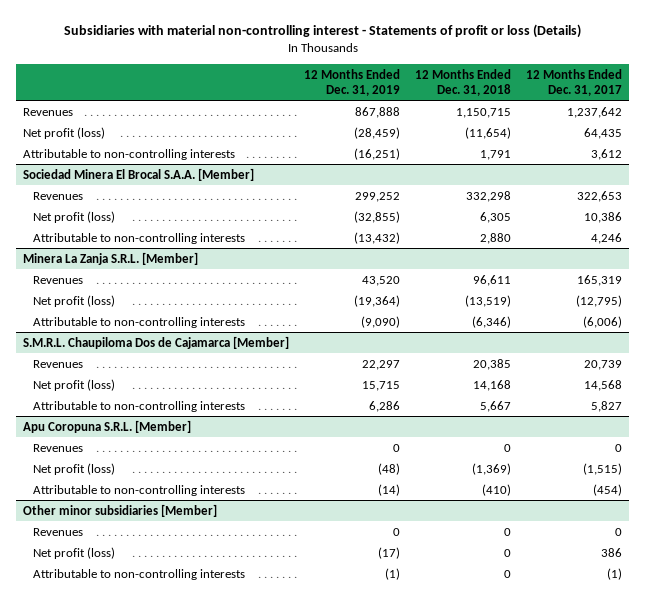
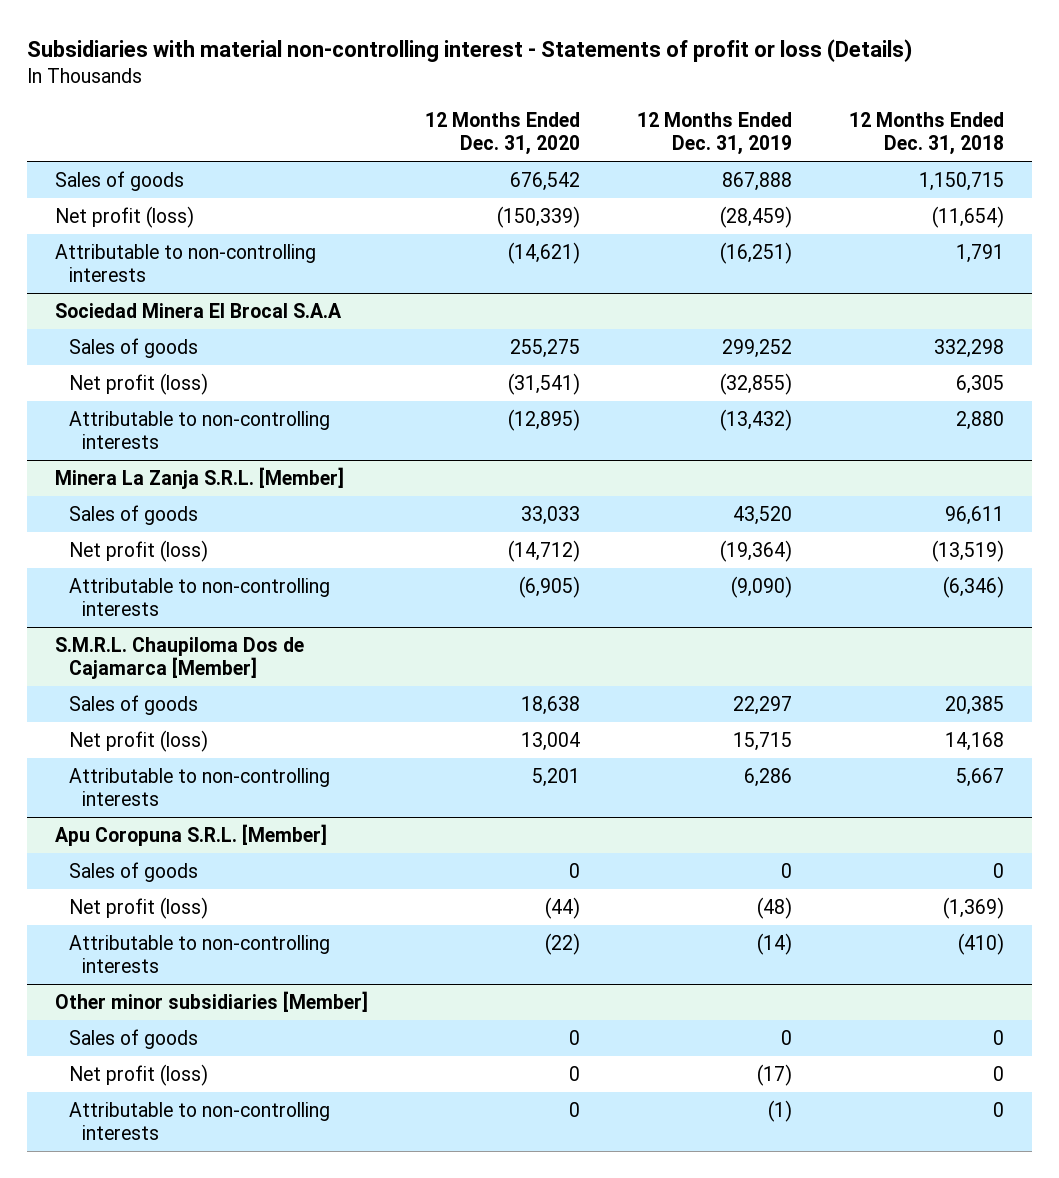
[525,68,622,96] 12 Months Ended Dec. 31, 2017 -> none
none -> [424,111,580,156] 12 Months Ended Dec. 31, 2020
[23,107,74,116] Revenues -> [55,170,185,191] Sales of goods
[23,167,255,181] Sociedad Minera El Brocal S.A.A. [Member] -> [55,302,343,318] Sociedad Minera El Brocal S.A.A
[33,191,84,200] Revenues -> [68,337,198,358] Sales of goods
[33,275,84,284] Revenues -> [68,504,198,525] Sales of goods
[33,359,84,368] Revenues -> [68,694,198,715] Sales of goods
[33,443,84,452] Revenues -> [68,861,198,882] Sales of goods
[33,527,84,536] Revenues -> [68,1028,198,1049] Sales of goods

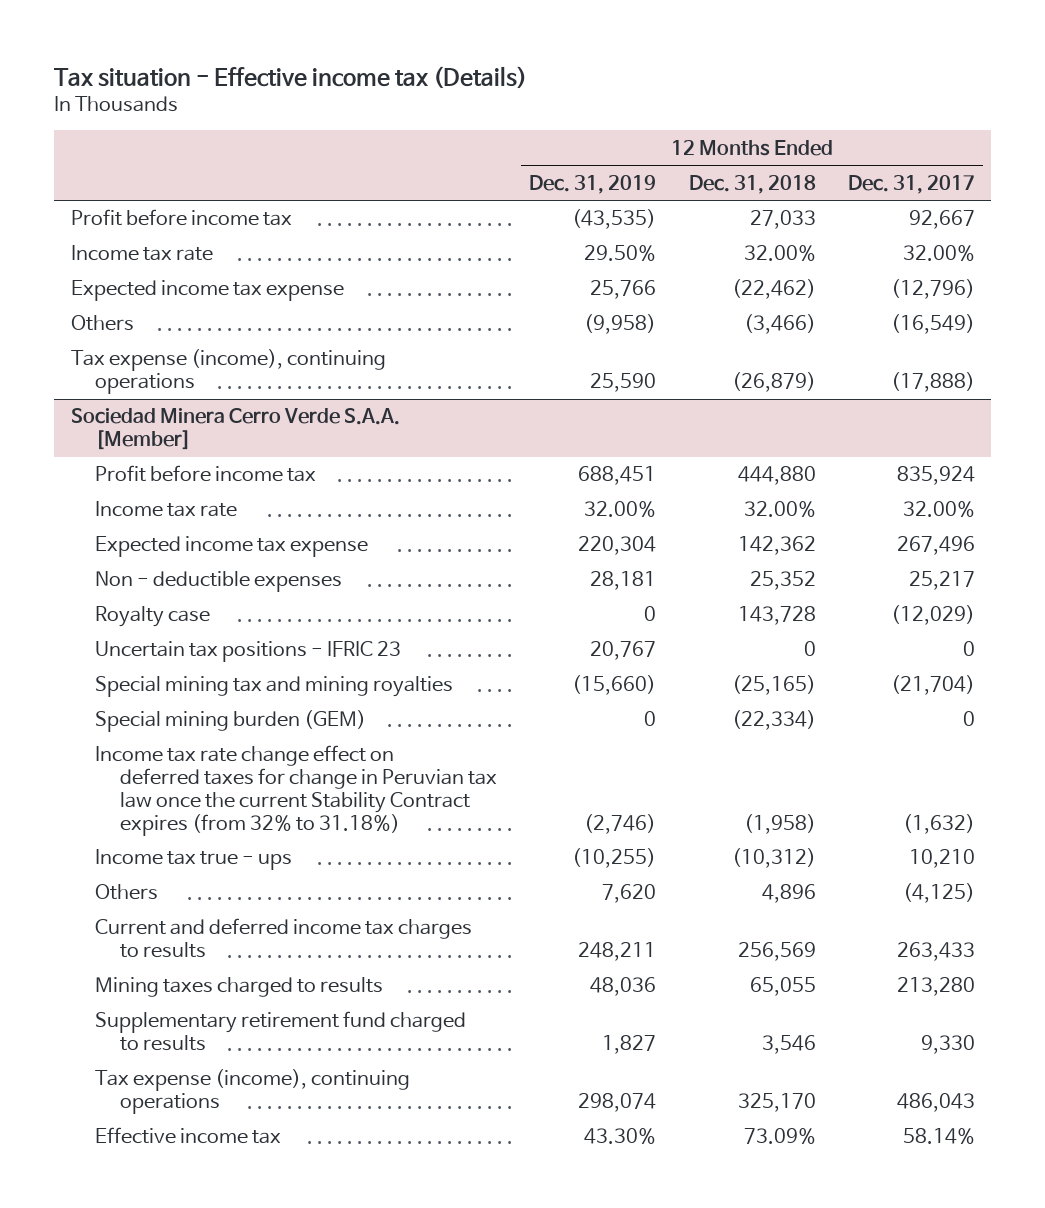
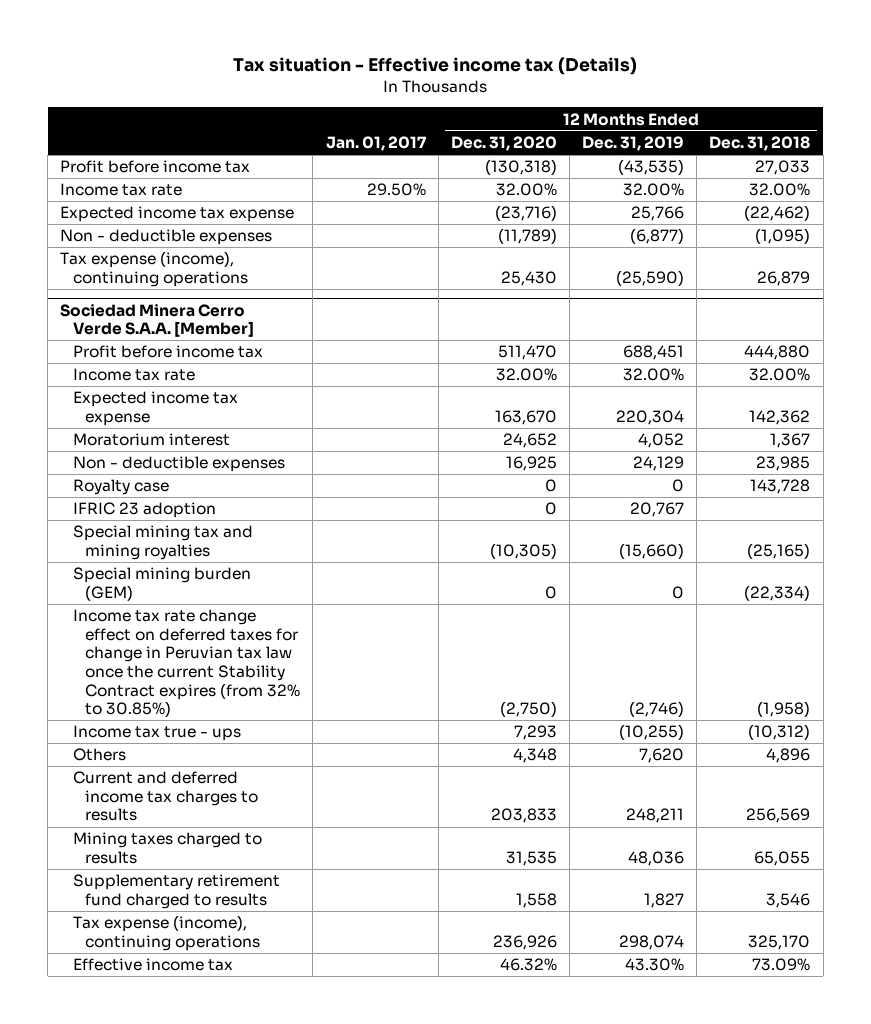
[847,174,975,194] Dec. 31, 2017 -> none
none -> [325,136,427,152] Jan. 01, 2017
none -> [450,136,557,152] Dec. 31, 2020
[584,245,657,262] 29.50% -> [623,183,685,197] 32.00%
[70,315,134,332] Others -> none
none -> [60,229,273,246] Non - deductible expenses
[590,373,657,393] 25,590 -> [616,269,685,286] (25,590)
[731,372,816,393] (26,879) -> [757,270,811,286] 26,879
none -> [72,433,230,447] Moratorium interest
[590,571,657,591] 28,181 -> [633,456,685,472] 24,129
[749,571,816,591] 25,352 -> [756,456,811,472] 23,985
[95,641,402,663] Uncertain tax positions - IFRIC 23 -> none
none -> [72,502,216,519] IFRIC 23 adoption
[95,745,498,836] Income tax rate change effect on deferred taxes for change in Peruvian tax law once the current Stability Contract expires (from 32% to 31.18%) -> [72,609,301,718] Income tax rate change effect on deferred taxes for change in Peruvian tax law once the current Stability Contract expires (from 32% to 30.85%)

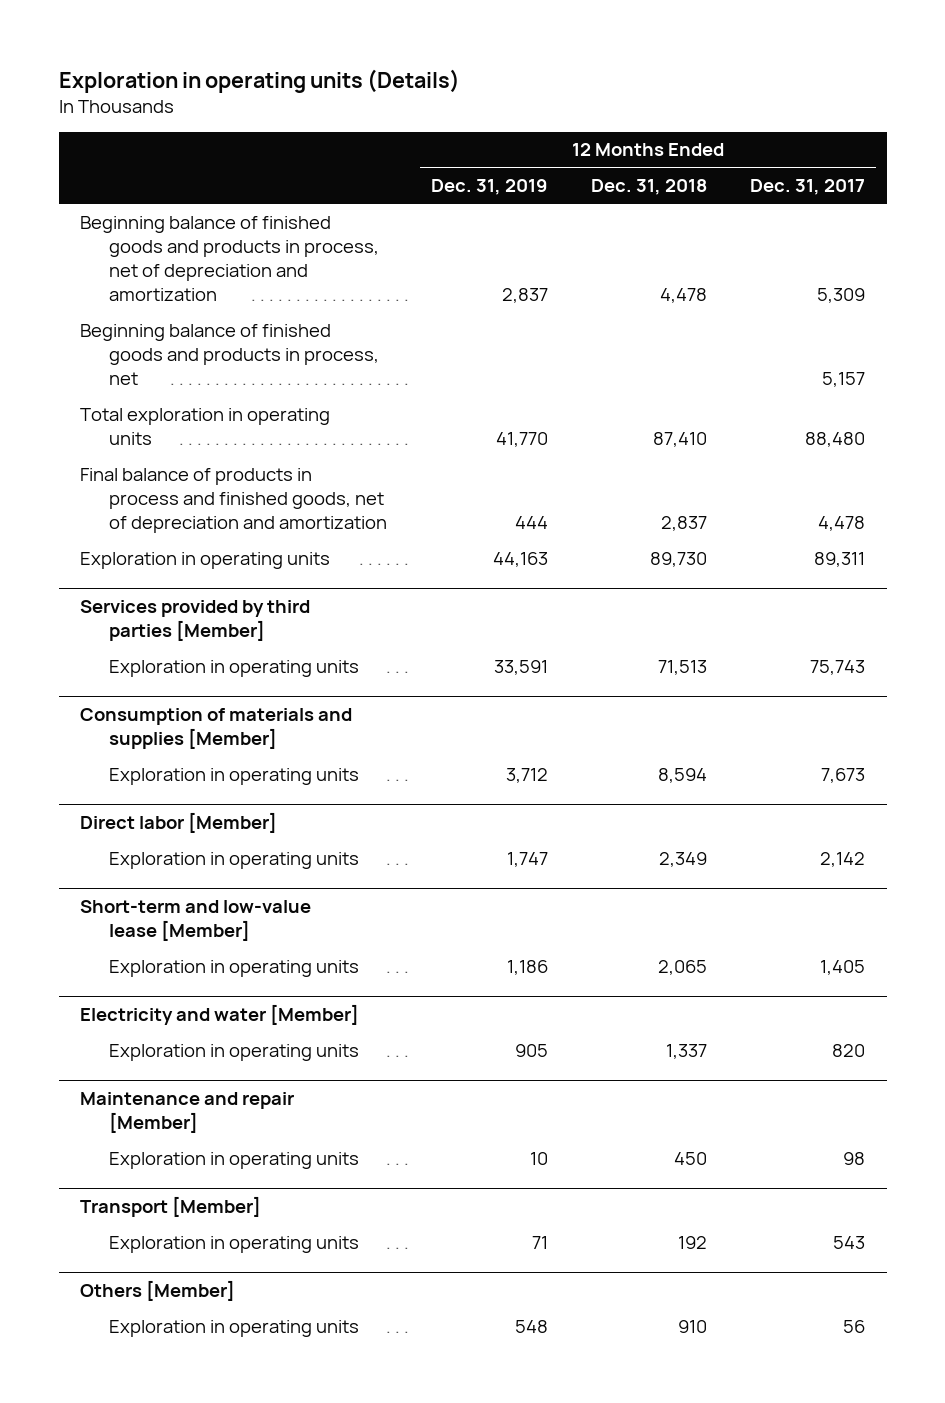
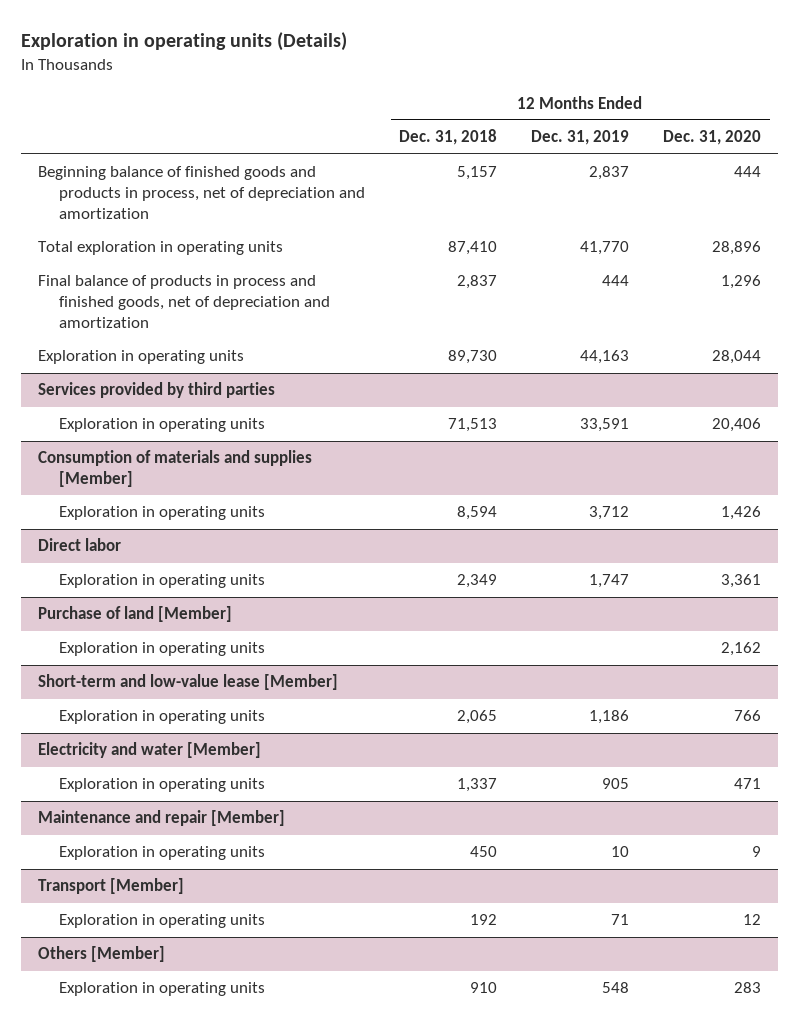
[750,179,866,196] Dec. 31, 2017 -> none
none -> [663,130,762,146] Dec. 31, 2020
[80,323,380,385] Beginning balance of finished goods and products in process, net -> none
[659,287,707,303] 4,478 -> [457,166,498,181] 5,157
[80,599,311,641] Services provided by third parties [Member] -> [37,382,275,399] Services provided by third parties
[80,811,278,833] Direct labor [Member] -> [37,538,121,552] Direct labor
none -> [37,606,232,623] Purchase of land [Member]
none -> [59,642,266,657] Exploration in operating units

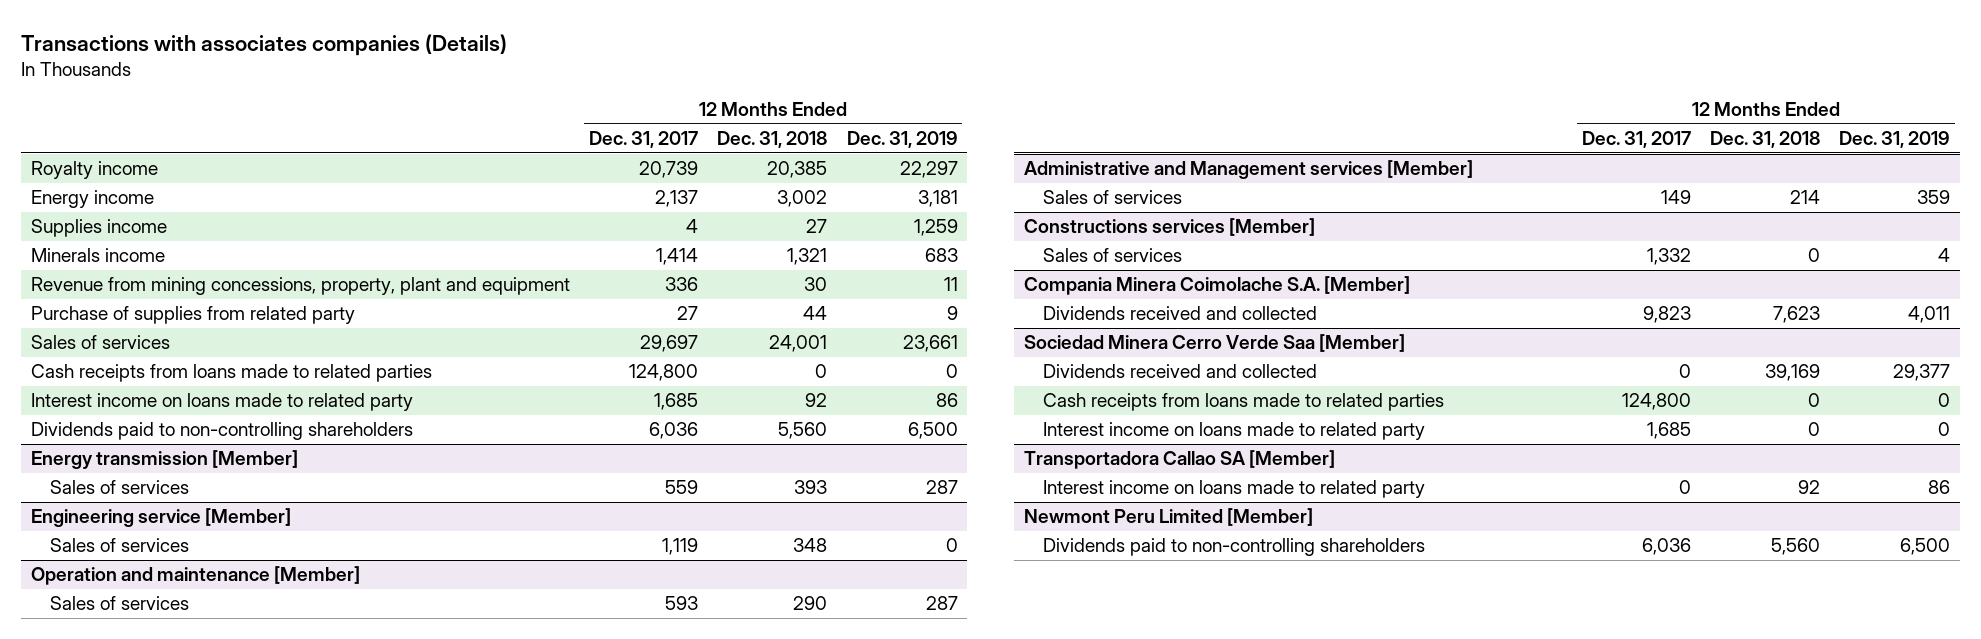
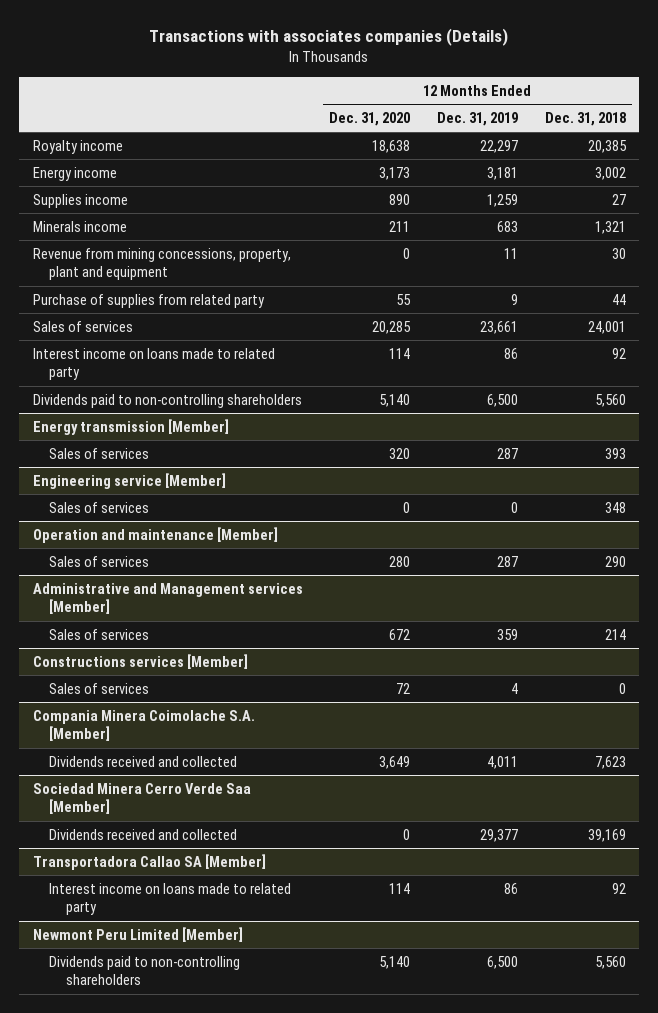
[589,131,699,149] Dec. 31, 2017 -> none
none -> [329,111,411,126] Dec. 31, 2020
[30,364,432,383] Cash receipts from loans made to related parties -> none
[1043,393,1445,412] Cash receipts from loans made to related parties -> none
[1043,422,1426,441] Interest income on loans made to related party -> none

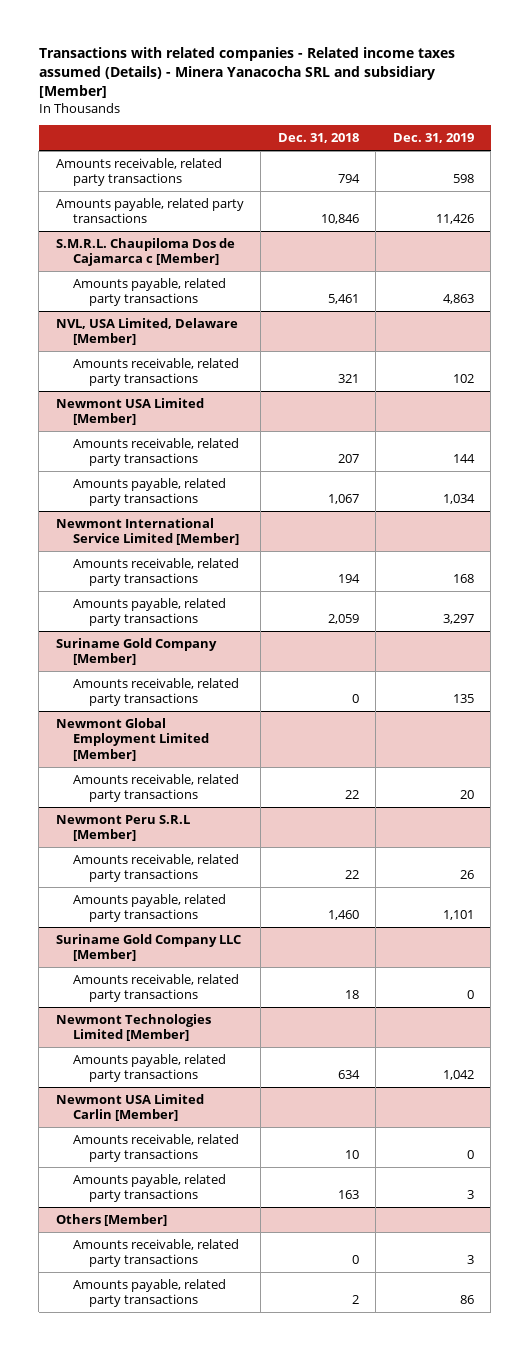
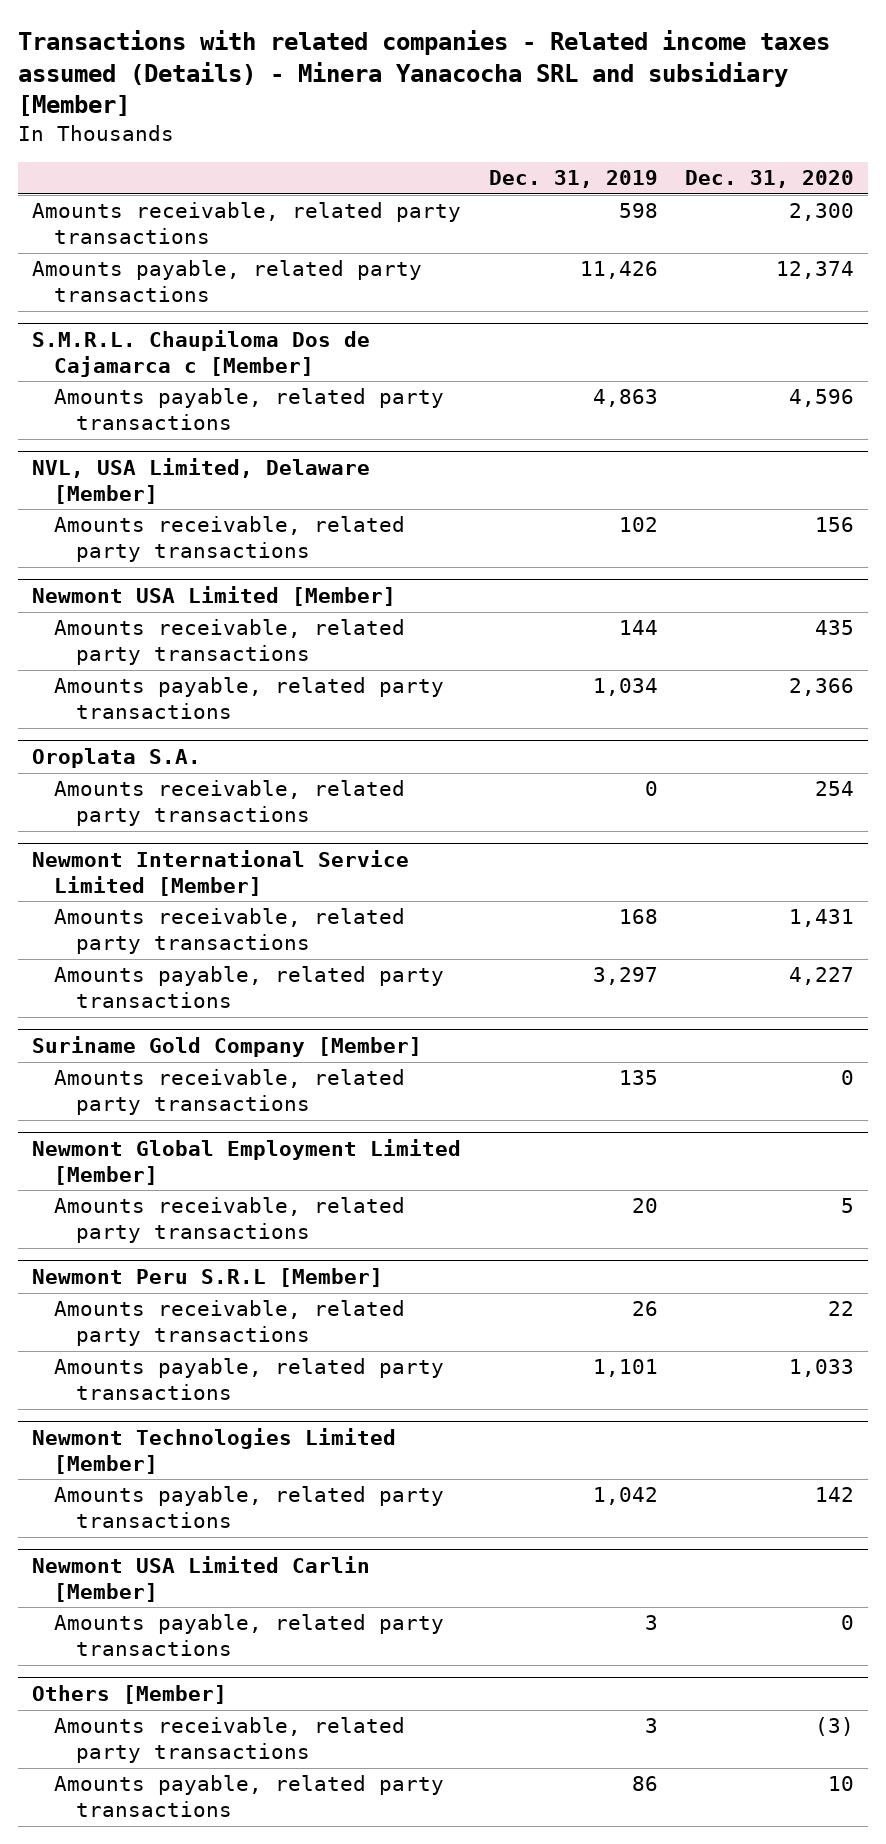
[277,133,359,144] Dec. 31, 2018 -> none
none -> [685,170,855,189] Dec. 31, 2020
none -> [31,748,201,769] Oroplata S.A.
none -> [54,780,406,826] Amounts receivable, related party transactions
[55,933,241,962] Suriname Gold Company LLC [Member] -> none
[72,973,239,1003] Amounts receivable, related party transactions -> none
[72,1133,239,1163] Amounts receivable, related party transactions -> none

